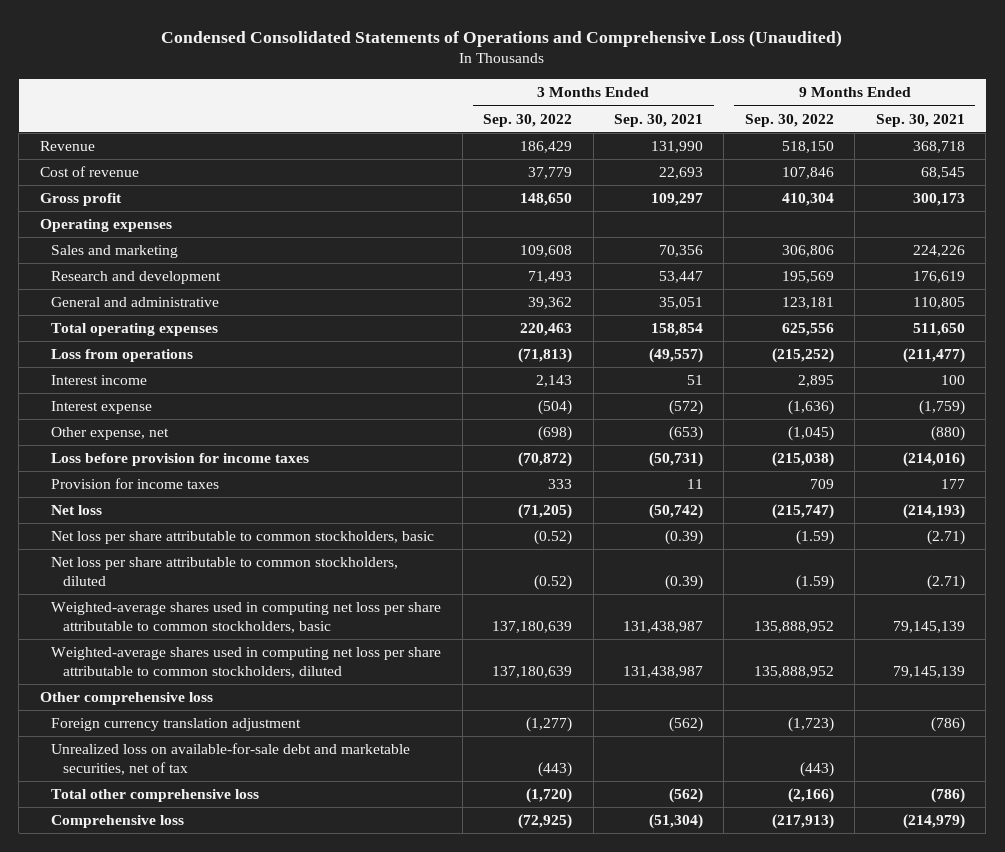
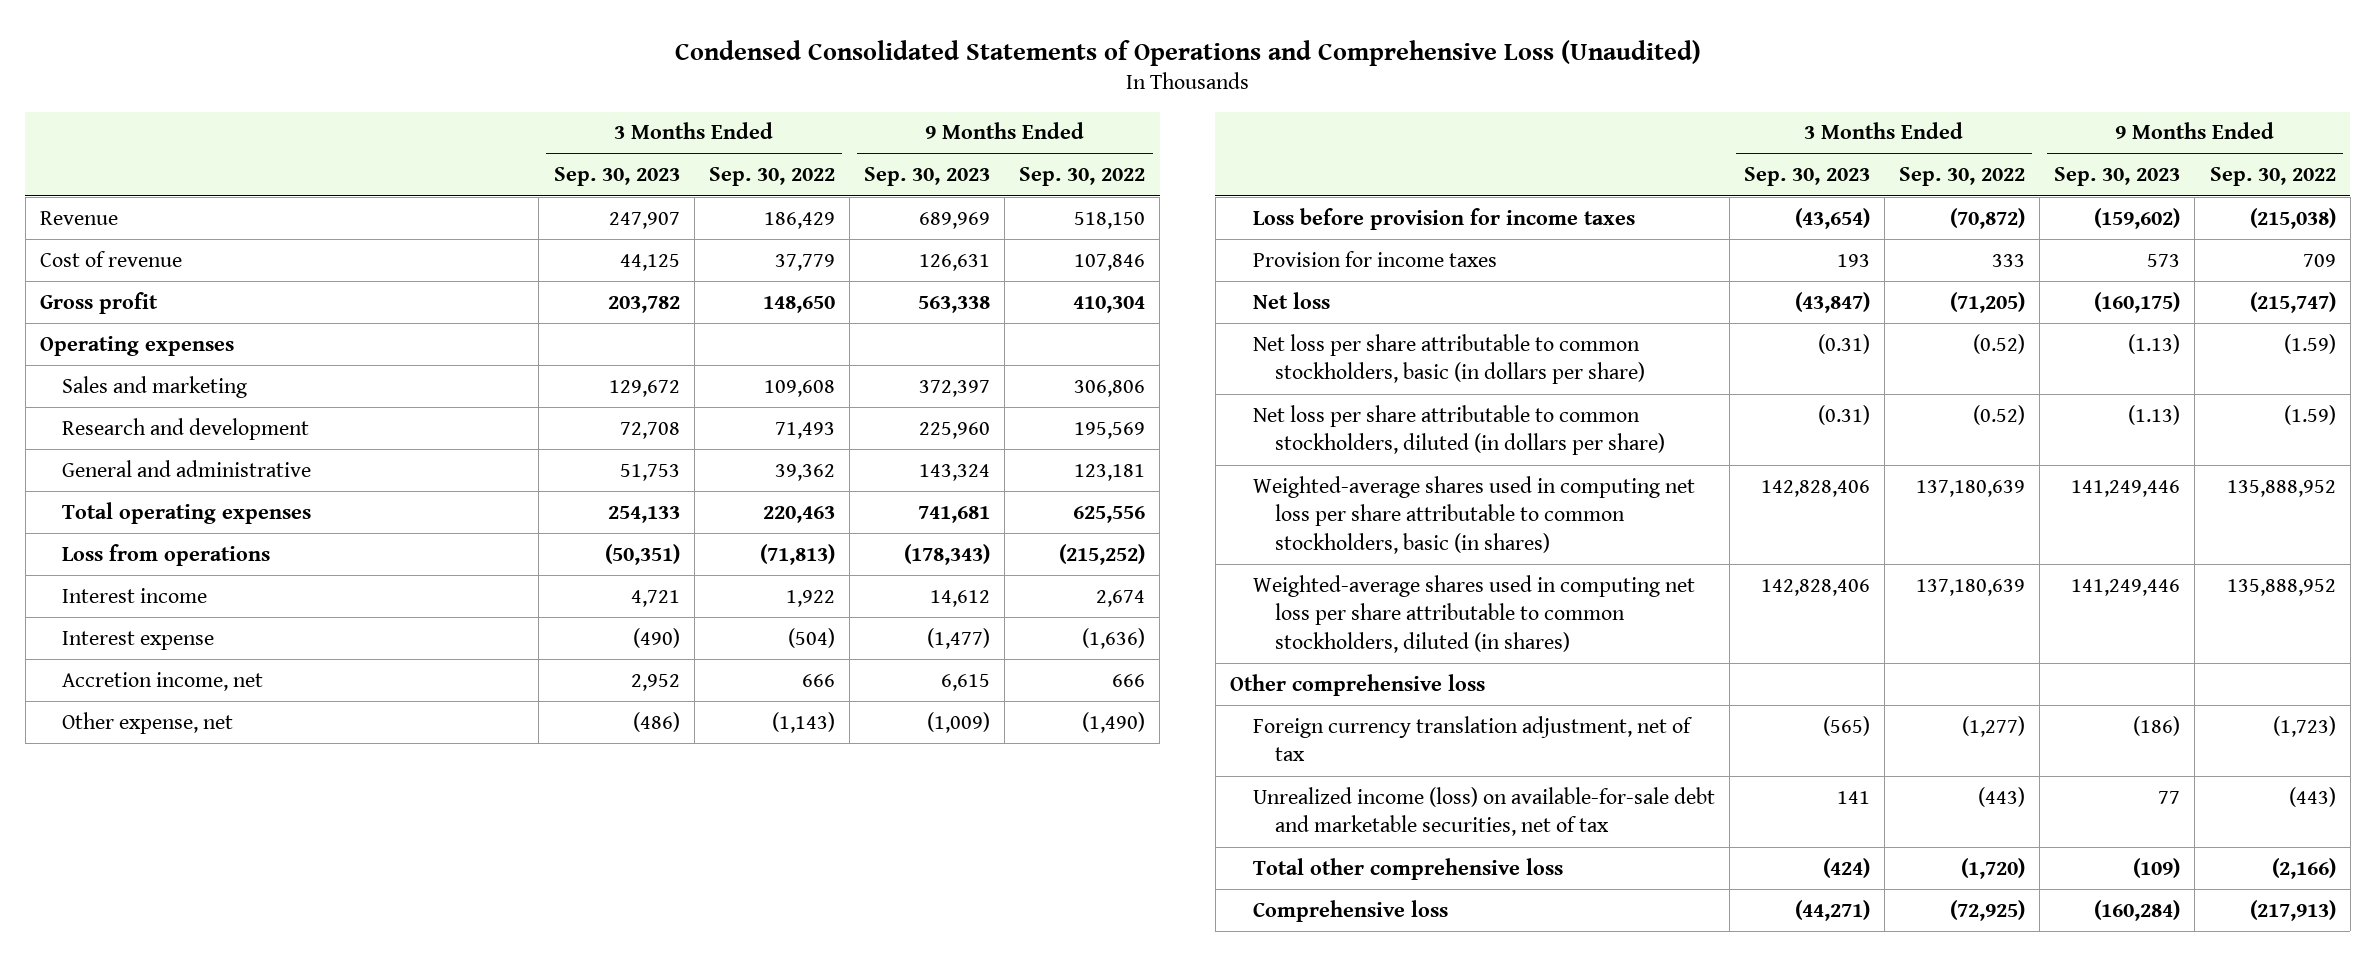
[614,113,704,127] Sep. 30, 2021 -> none
[875,113,965,127] Sep. 30, 2021 -> none
none -> [553,167,680,187] Sep. 30, 2023
none -> [864,167,991,187] Sep. 30, 2023
[536,375,573,388] 2,143 -> [785,589,835,607] 1,922
[797,375,834,388] 2,895 -> [1096,589,1146,607] 2,674
none -> [62,671,264,691] Accretion income, net
[538,426,573,442] (698) -> [771,711,835,733] (1,143)
[787,426,834,442] (1,045) -> [1082,711,1146,733] (1,490)
[51,531,435,545] Net loss per share attributable to common stockholders, basic -> [1252,333,1646,385] Net loss per share attributable to common stockholders, basic (in dollars per share)
[51,557,399,587] Net loss per share attributable to common stockholders, diluted -> [1252,404,1666,456] Net loss per share attributable to common stockholders, diluted (in dollars per share)
[51,602,442,634] Weighted-average shares used in computing net loss per share attributable to common stockholders, basic -> [1252,475,1695,555] Weighted-average shares used in computing net loss per share attributable to common stockholders, basic (in shares)
[51,647,442,679] Weighted-average shares used in computing net loss per share attributable to common stockholders, diluted -> [1252,574,1695,654] Weighted-average shares used in computing net loss per share attributable to common stockholders, diluted (in shares)
[51,718,302,732] Foreign currency translation adjustment -> [1252,715,1693,762] Foreign currency translation adjustment, net of tax
[51,743,411,776] Unrealized loss on available-for-sale debt and marketable securities, net of tax -> [1252,786,1715,837] Unrealized income (loss) on available-for-sale debt and marketable securities, net of tax

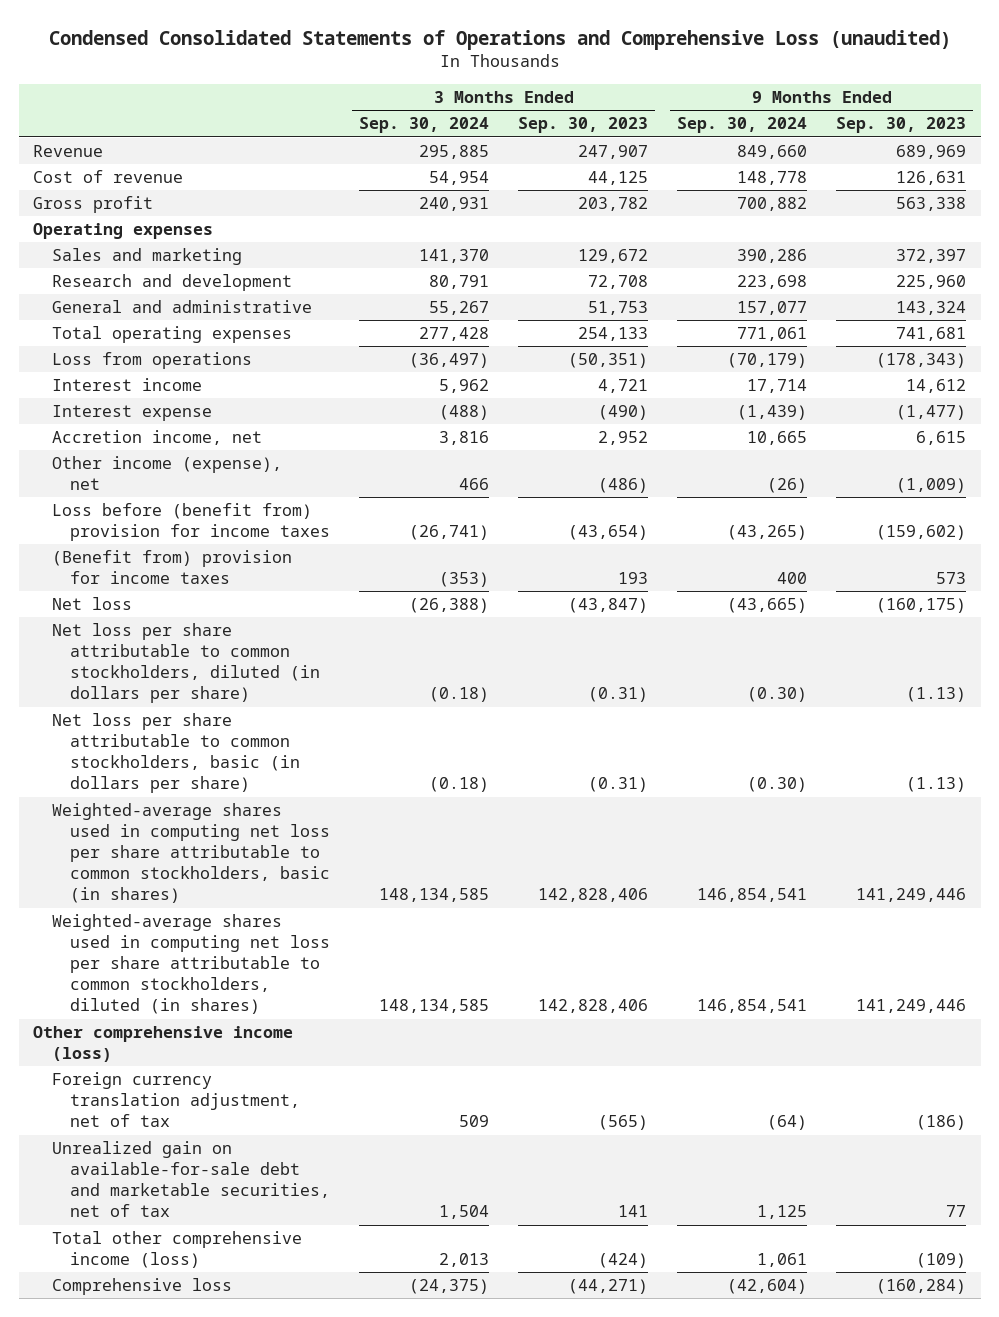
[674,39,1701,66] Condensed Consolidated Statements of Operations and Comprehensive Loss (Unaudited) -> [48,29,951,50] Condensed Consolidated Statements of Operations and Comprehensive Loss (unaudited)
[708,167,835,187] Sep. 30, 2022 -> none
[1019,167,1146,187] Sep. 30, 2022 -> none
none -> [359,117,490,134] Sep. 30, 2024
none -> [677,117,808,134] Sep. 30, 2024
[62,711,234,734] Other expense, net -> [51,456,282,491] Other income (expense), net
[1252,207,1635,230] Loss before provision for income taxes -> [51,503,331,542] Loss before (benefit from) provision for income taxes
[1252,250,1497,267] Provision for income taxes -> [51,550,292,585] (Benefit from) provision for income taxes
[1252,333,1646,385] Net loss per share attributable to common stockholders, basic (in dollars per share) -> [51,713,301,794] Net loss per share attributable to common stockholders, basic (in dollars per share)
[1230,673,1486,696] Other comprehensive loss -> [33,1026,294,1063] Other comprehensive income (loss)
[1252,786,1715,837] Unrealized income (loss) on available-for-sale debt and marketable securities, net of tax -> [51,1141,331,1218] Unrealized gain on available-for-sale debt and marketable securities, net of tax
[1252,857,1563,880] Total other comprehensive loss -> [51,1231,302,1269] Total other comprehensive income (loss)

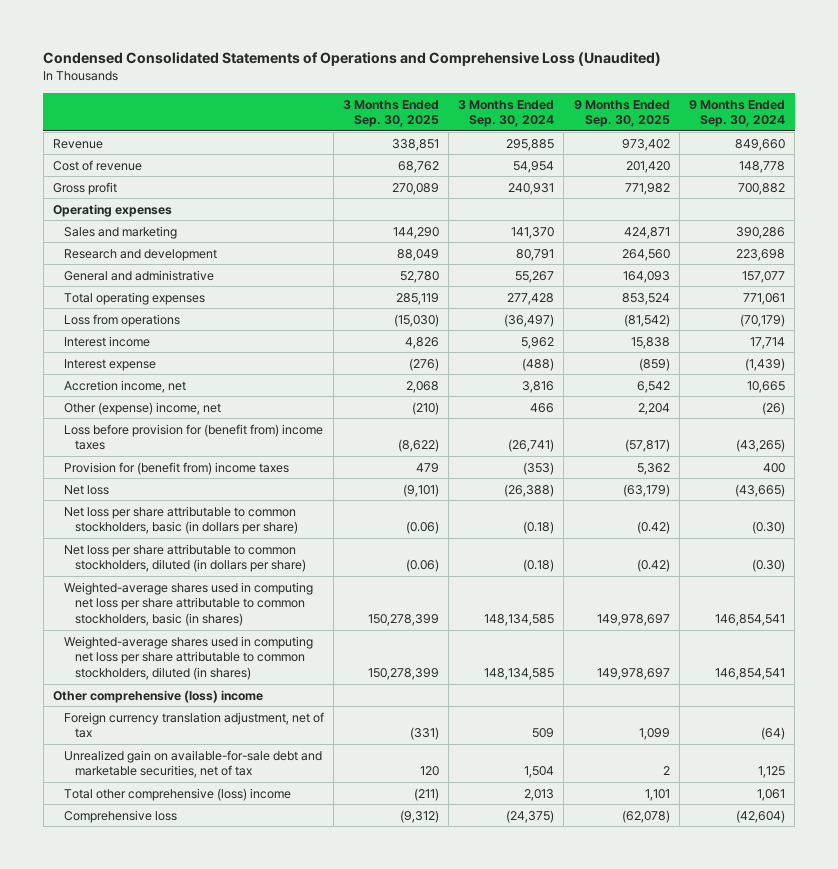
[48,29,951,50] Condensed Consolidated Statements of Operations and Comprehensive Loss (unaudited) -> [43,52,662,67] Condensed Consolidated Statements of Operations and Comprehensive Loss (Unaudited)
[518,117,649,134] Sep. 30, 2023 -> none
[836,117,967,134] Sep. 30, 2023 -> none
none -> [343,99,440,128] 3 Months Ended Sep. 30, 2025
none -> [573,99,670,128] 9 Months Ended Sep. 30, 2025
[51,456,282,491] Other income (expense), net -> [63,401,221,415] Other (expense) income, net
[51,503,331,542] Loss before (benefit from) provision for income taxes -> [63,423,323,451] Loss before provision for (benefit from) income taxes
[51,550,292,585] (Benefit from) provision for income taxes -> [63,461,289,475] Provision for (benefit from) income taxes
[51,623,321,704] Net loss per share attributable to common stockholders, diluted (in dollars per share) -> [63,543,306,573] Net loss per share attributable to common stockholders, diluted (in dollars per share)
[33,1026,294,1063] Other comprehensive income (loss) -> [52,689,263,703] Other comprehensive (loss) income
[51,1231,302,1269] Total other comprehensive income (loss) -> [63,787,291,801] Total other comprehensive (loss) income

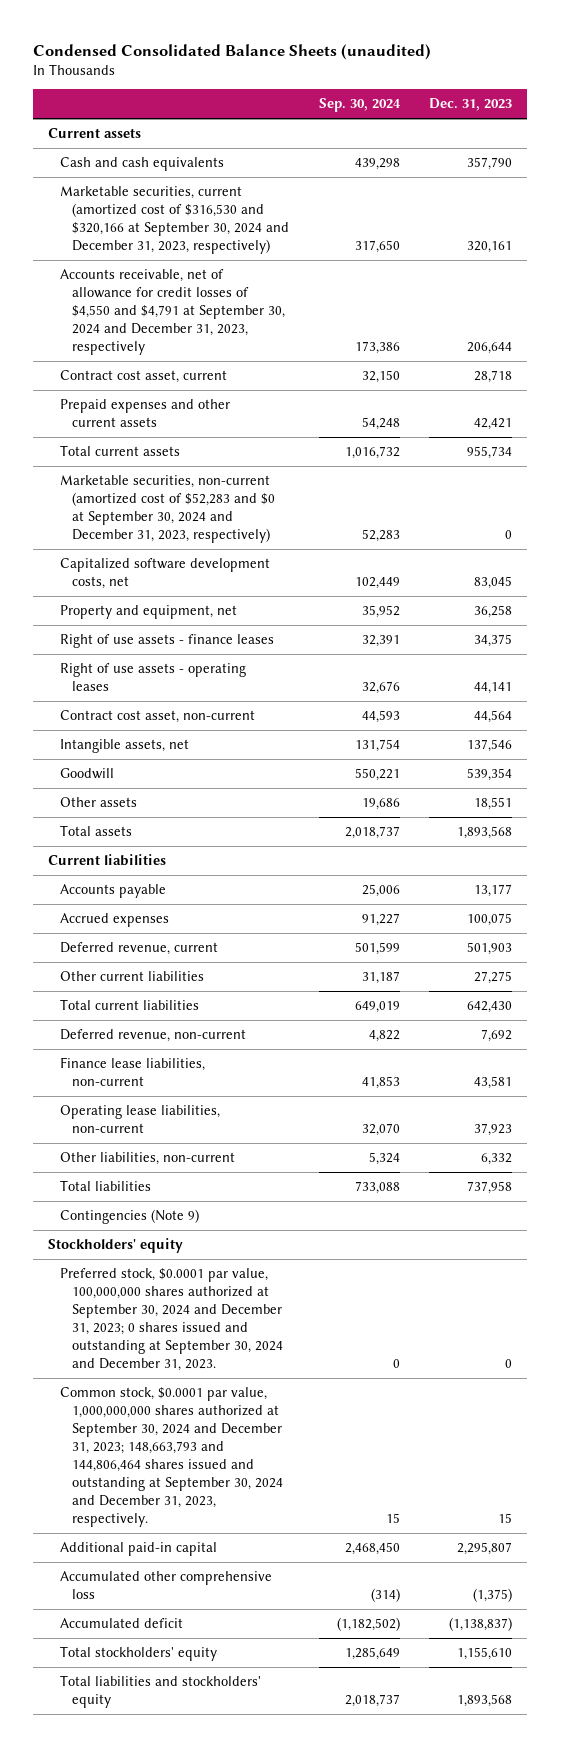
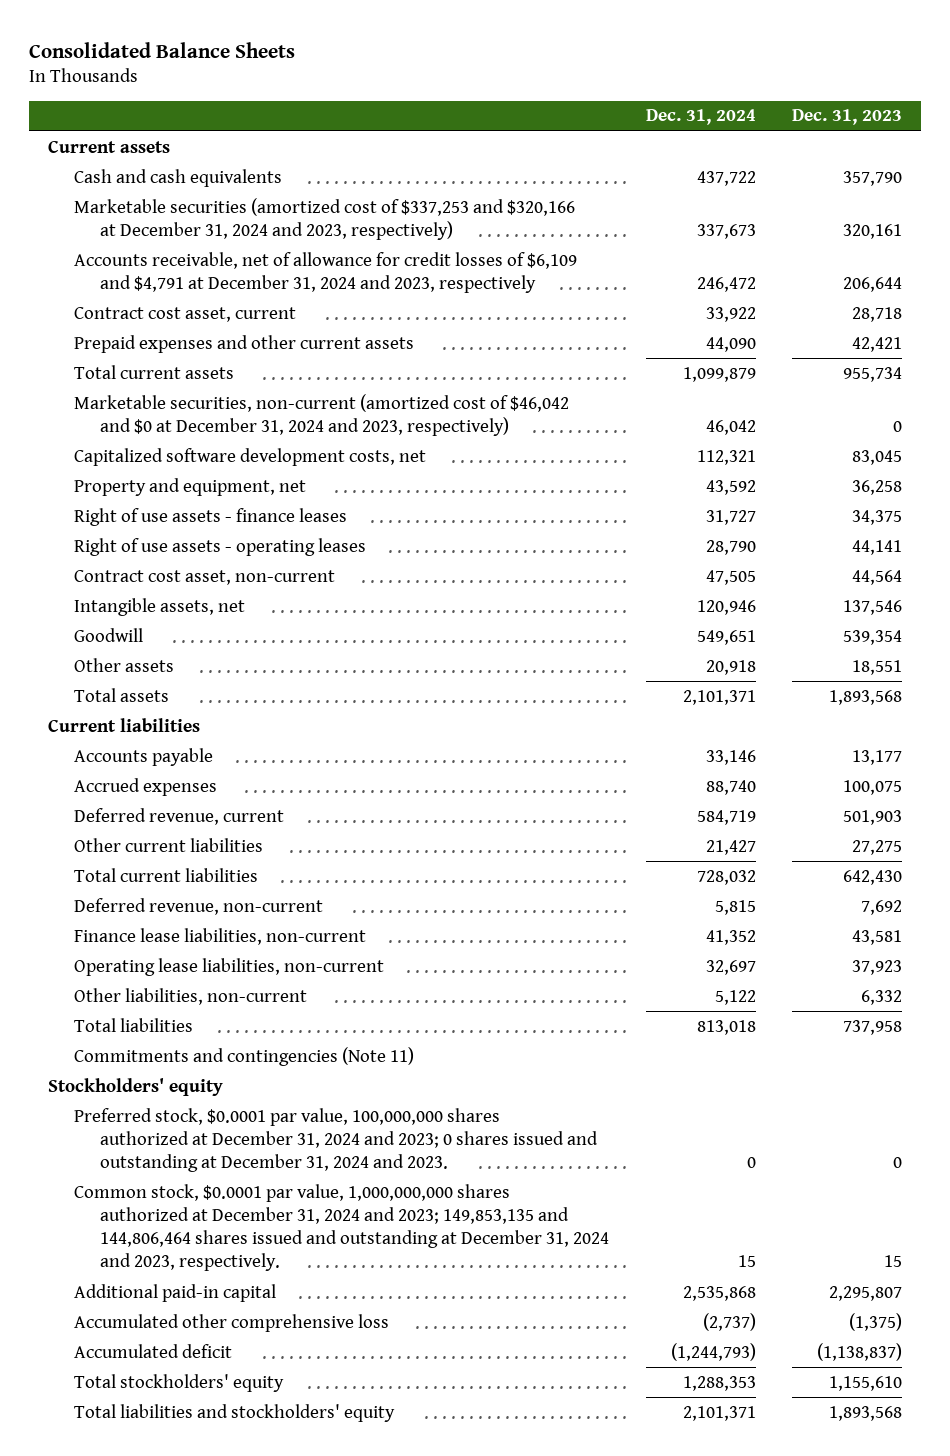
[33,43,432,60] Condensed Consolidated Balance Sheets (unaudited) -> [29,41,296,58] Consolidated Balance Sheets
[318,98,401,113] Sep. 30, 2024 -> none
none -> [645,109,756,126] Dec. 31, 2024
[60,185,290,255] Marketable securities, current (amortized cost of $316,530 and $320,166 at September 30, 2024 and December 31, 2023, respectively) -> [73,197,575,240] Marketable securities (amortized cost of $337,253 and $320,166 at December 31, 2024 and 2023, respectively)
[60,268,286,356] Accounts receivable, net of allowance for credit losses of $4,550 and $4,791 at September 30, 2024 and December 31, 2023, respectively -> [73,251,577,293] Accounts receivable, net of allowance for credit losses of $6,109 and $4,791 at December 31, 2024 and 2023, respectively
[60,474,276,544] Marketable securities, non-current (amortized cost of $52,283 and $0 at September 30, 2024 and December 31, 2023, respectively) -> [73,393,569,436] Marketable securities, non-current (amortized cost of $46,042 and $0 at December 31, 2024 and 2023, respectively)
[60,1208,200,1224] Contingencies (Note 9) -> [73,1046,414,1066] Commitments and contingencies (Note 11)
[60,1267,284,1372] Preferred stock, $0.0001 par value, 100,000,000 shares authorized at September 30, 2024 and December 31, 2023; 0 shares issued and outstanding at September 30, 2024 and December 31, 2023. -> [73,1107,598,1172] Preferred stock, $0.0001 par value, 100,000,000 shares authorized at December 31, 2024 and 2023; 0 shares issued and outstanding at December 31, 2024 and 2023.
[60,1386,284,1528] Common stock, $0.0001 par value, 1,000,000,000 shares authorized at September 30, 2024 and December 31, 2023; 148,663,793 and 144,806,464 shares issued and outstanding at September 30, 2024 and December 31, 2023, respectively. -> [73,1183,609,1272] Common stock, $0.0001 par value, 1,000,000,000 shares authorized at December 31, 2024 and 2023; 149,853,135 and 144,806,464 shares issued and outstanding at December 31, 2024 and 2023, respectively.

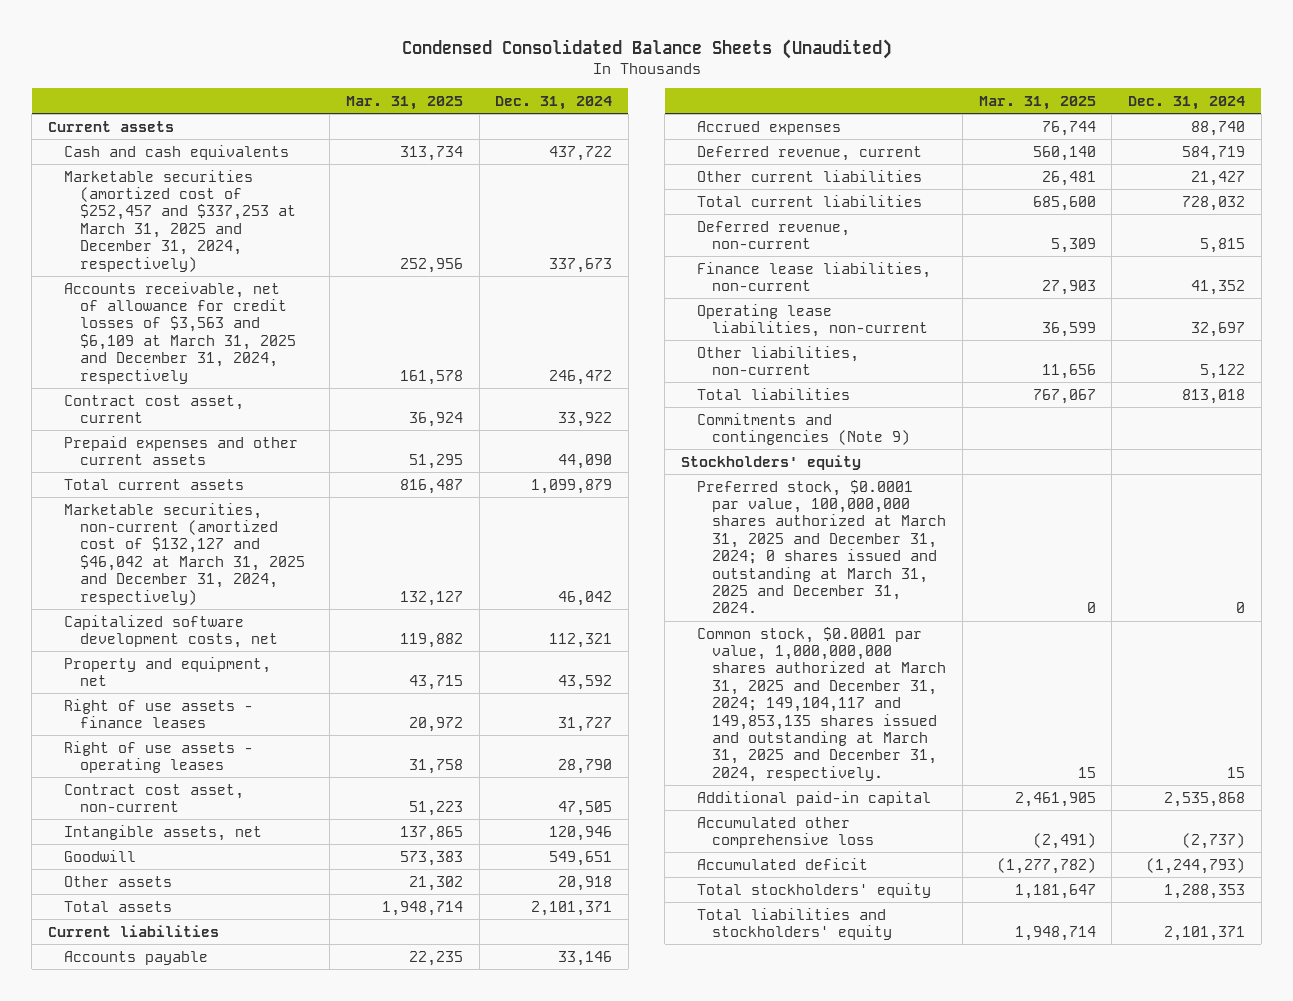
[29,41,296,58] Consolidated Balance Sheets -> [401,39,892,60] Condensed Consolidated Balance Sheets (Unaudited)
[792,109,903,126] Dec. 31, 2023 -> none
none -> [345,96,463,111] Mar. 31, 2025
[73,197,575,240] Marketable securities (amortized cost of $337,253 and $320,166 at December 31, 2024 and 2023, respectively) -> [63,169,296,272] Marketable securities (amortized cost of $252,457 and $337,253 at March 31, 2025 and December 31, 2024, respectively)
[73,251,577,293] Accounts receivable, net of allowance for credit losses of $6,109 and $4,791 at December 31, 2024 and 2023, respectively -> [63,281,296,384] Accounts receivable, net of allowance for credit losses of $3,563 and $6,109 at March 31, 2025 and December 31, 2024, respectively
[73,393,569,436] Marketable securities, non-current (amortized cost of $46,042 and $0 at December 31, 2024 and 2023, respectively) -> [63,502,305,605] Marketable securities, non-current (amortized cost of $132,127 and $46,042 at March 31, 2025 and December 31, 2024, respectively)
[73,1046,414,1066] Commitments and contingencies (Note 11) -> [696,412,911,445] Commitments and contingencies (Note 9)
[73,1107,598,1172] Preferred stock, $0.0001 par value, 100,000,000 shares authorized at December 31, 2024 and 2023; 0 shares issued and outstanding at December 31, 2024 and 2023. -> [696,479,947,614] Preferred stock, $0.0001 par value, 100,000,000 shares authorized at March 31, 2025 and December 31, 2024; 0 shares issued and outstanding at March 31, 2025 and December 31, 2024.
[73,1183,609,1272] Common stock, $0.0001 par value, 1,000,000,000 shares authorized at December 31, 2024 and 2023; 149,853,135 and 144,806,464 shares issued and outstanding at December 31, 2024 and 2023, respectively. -> [696,626,947,782] Common stock, $0.0001 par value, 1,000,000,000 shares authorized at March 31, 2025 and December 31, 2024; 149,104,117 and 149,853,135 shares issued and outstanding at March 31, 2025 and December 31, 2024, respectively.

